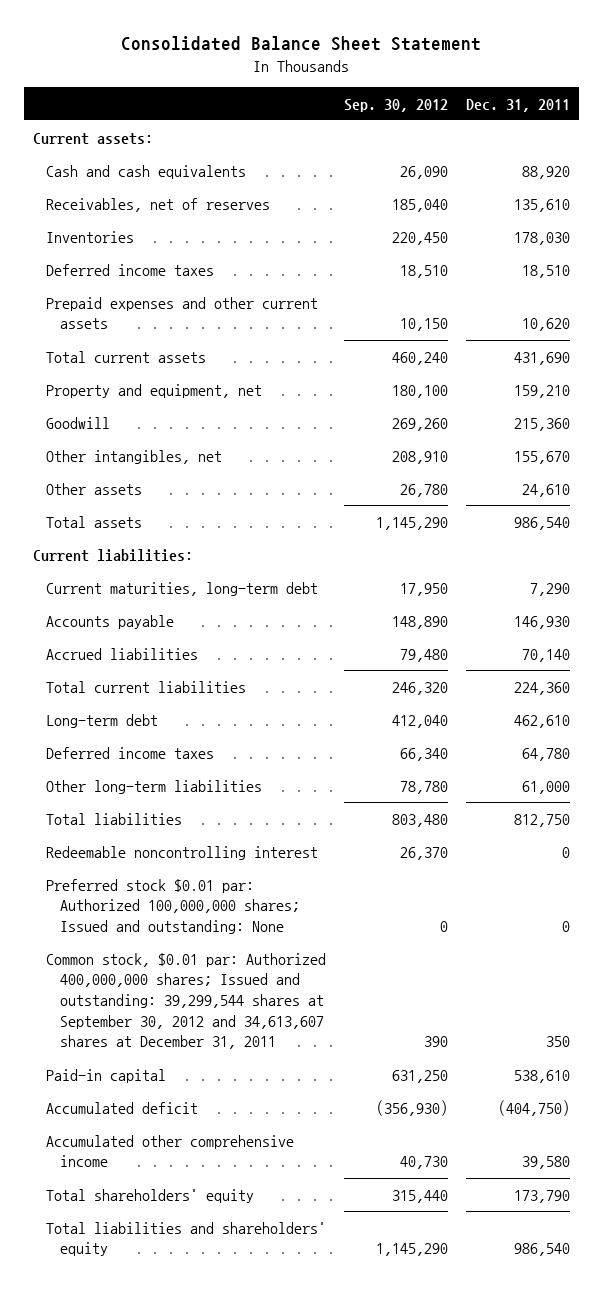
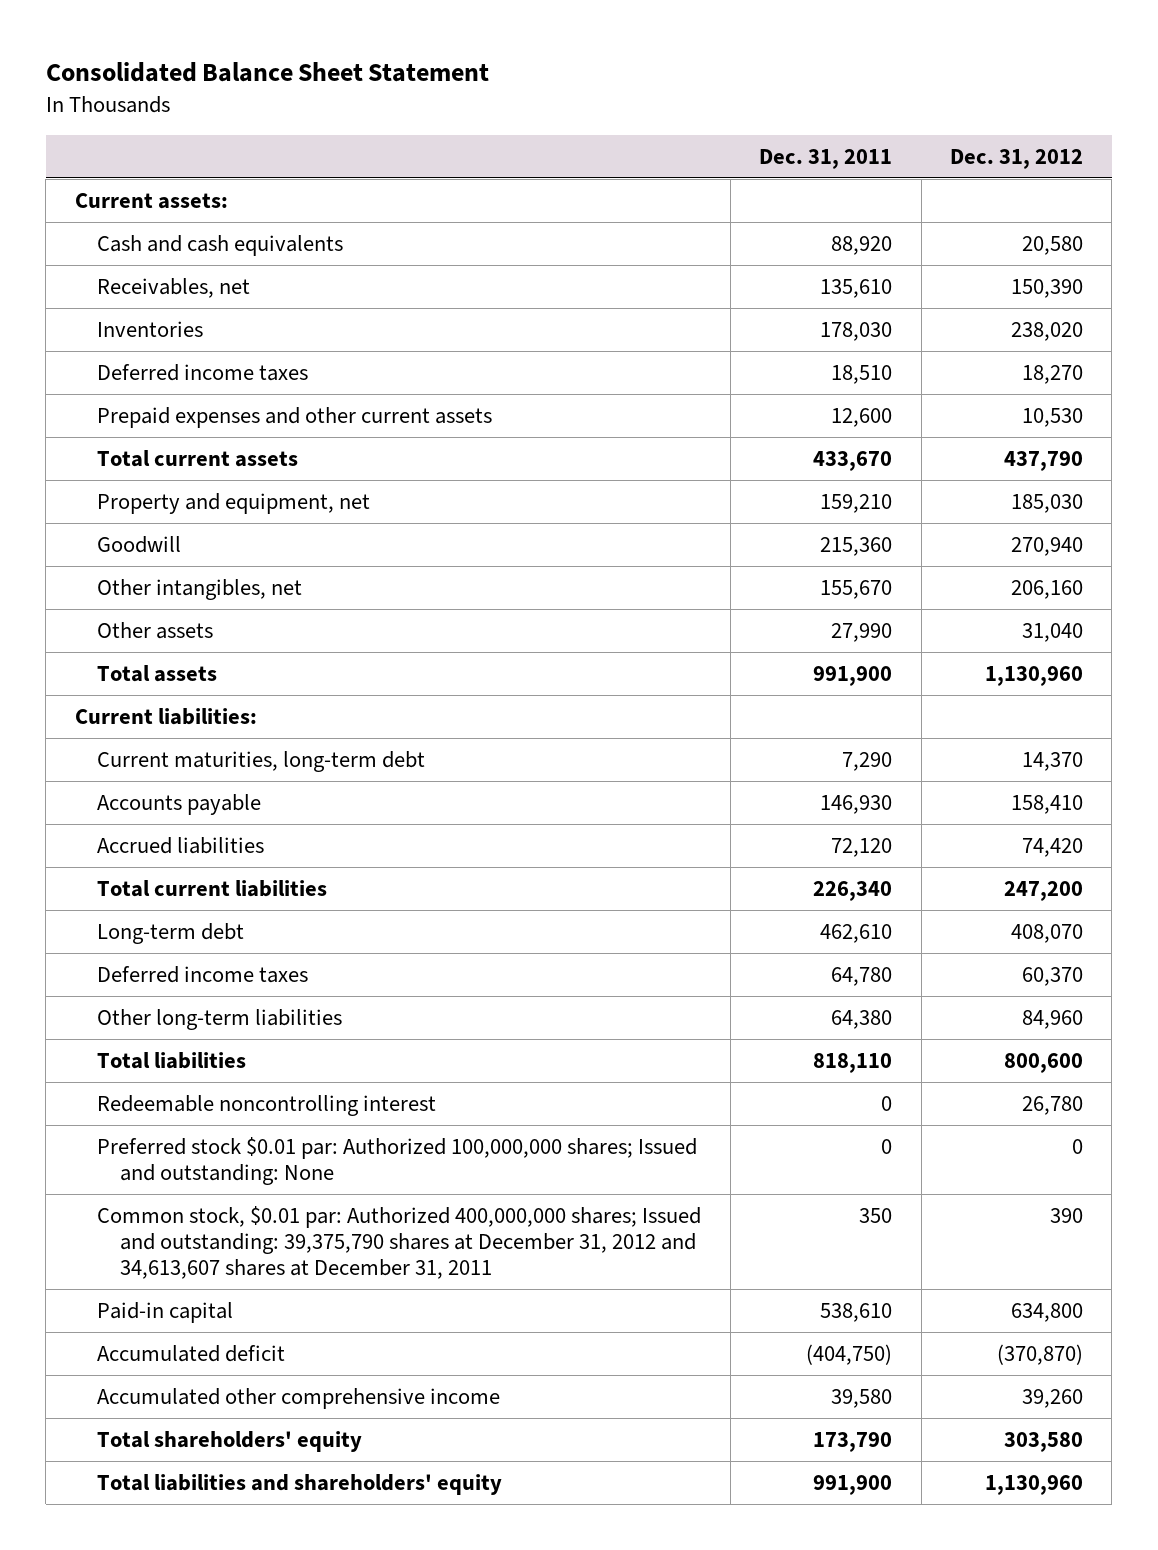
[344,98,449,112] Sep. 30, 2012 -> none
none -> [949,148,1083,169] Dec. 31, 2012
[46,197,271,212] Receivables, net of reserves -> [97,278,251,299] Receivables, net
[522,318,571,332] 10,620 -> [831,408,893,428] 12,600
[514,351,571,365] 431,690 -> [813,451,893,472] 433,670
[522,483,571,497] 24,610 -> [831,623,893,643] 27,990
[514,516,571,530] 986,540 -> [813,666,893,687] 991,900
[522,648,571,662] 70,140 -> [831,838,893,858] 72,120
[514,681,571,695] 224,360 -> [813,881,893,902] 226,340
[522,780,571,794] 61,000 -> [831,1010,893,1030] 64,380
[514,813,571,827] 812,750 -> [813,1053,893,1074] 818,110
[46,952,327,1050] Common stock, $0.01 par: Authorized 400,000,000 shares; Issued and outstanding: 39,299,544 shares at September 30, 2012 and 34,613,607 shares at December 31, 2011 -> [97,1206,702,1280] Common stock, $0.01 par: Authorized 400,000,000 shares; Issued and outstanding: 39,375,790 shares at December 31, 2012 and 34,613,607 shares at December 31, 2011
[514,1243,571,1257] 986,540 -> [813,1475,893,1496] 991,900

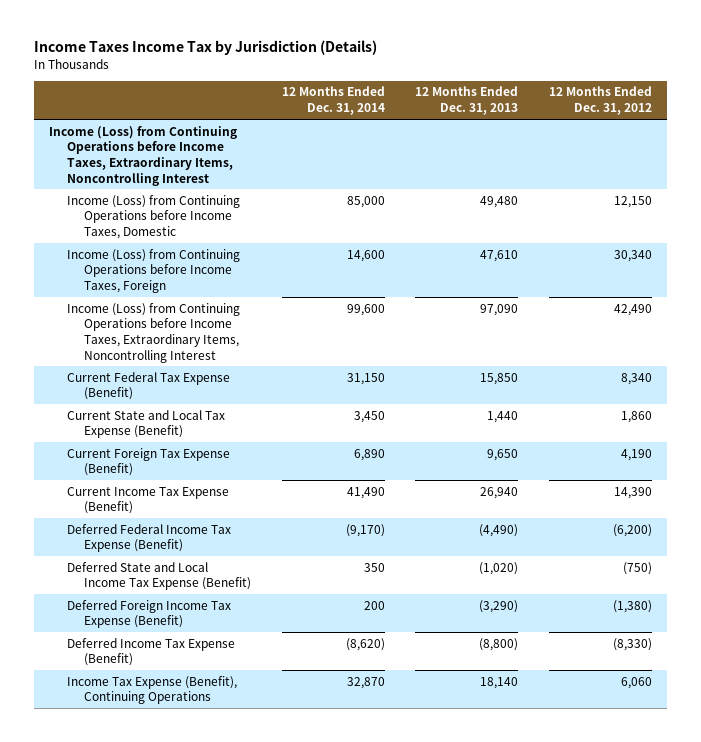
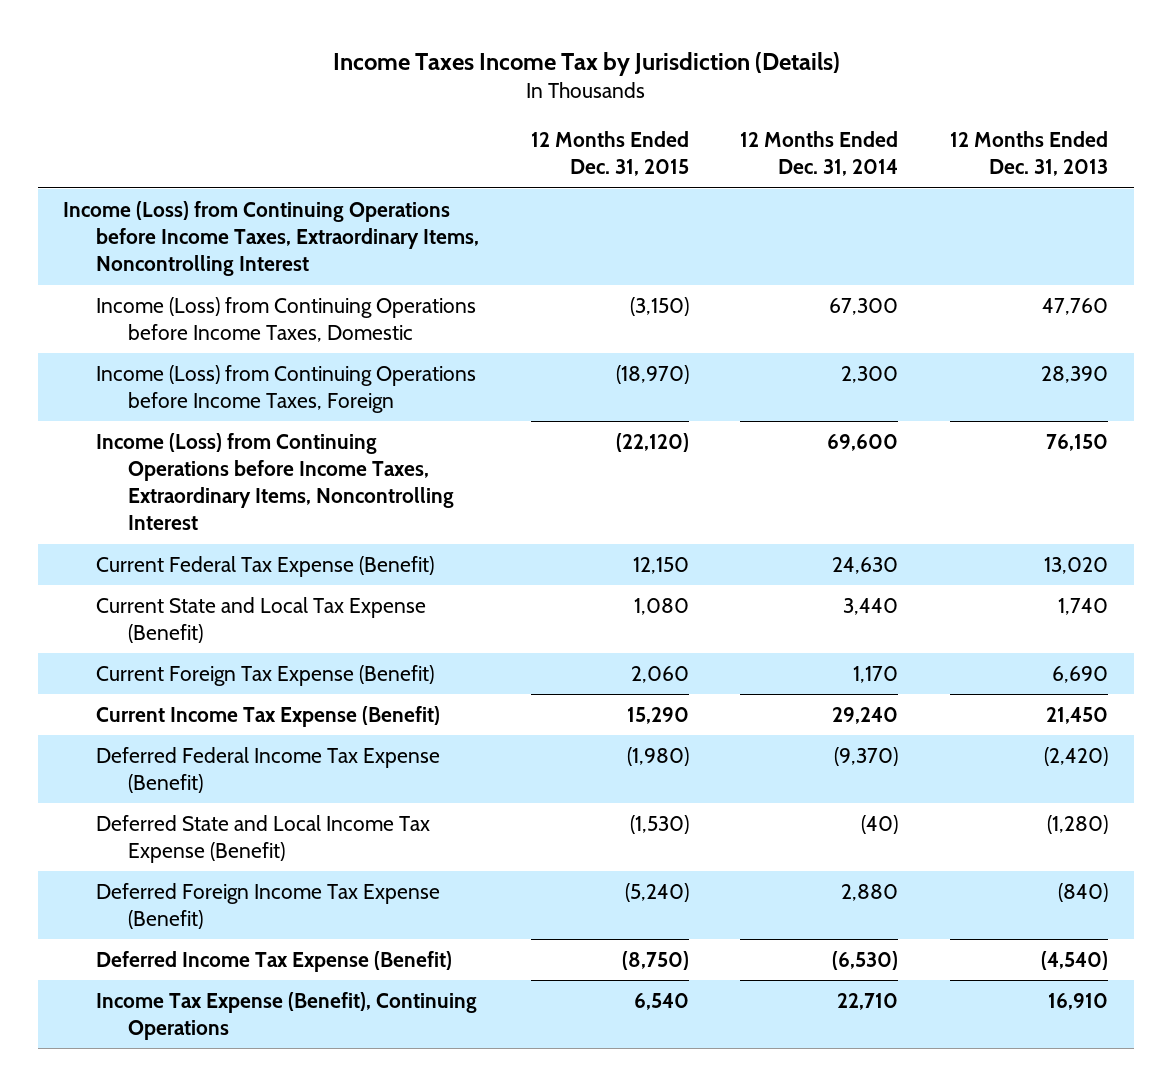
[548,86,652,116] 12 Months Ended Dec. 31, 2012 -> none
none -> [530,131,689,177] 12 Months Ended Dec. 31, 2015
[346,195,385,208] 85,000 -> [829,297,899,315] 67,300
[480,195,519,208] 49,480 -> [1042,297,1109,315] 47,760
[346,249,385,262] 14,600 -> [841,365,899,383] 2,300
[480,249,519,262] 47,610 -> [1041,365,1109,383] 28,390
[346,303,385,316] 99,600 -> [827,433,899,451] 69,600
[480,303,519,316] 97,090 -> [1046,433,1109,451] 76,150
[346,372,385,385] 31,150 -> [832,556,899,574] 24,630
[480,372,519,385] 15,850 -> [1044,556,1109,574] 13,020
[353,410,385,423] 3,450 -> [843,597,899,615] 3,440
[487,410,519,423] 1,440 -> [1058,597,1109,615] 1,740
[353,448,385,461] 6,890 -> [853,665,899,683] 1,170
[487,448,519,461] 9,650 -> [1052,665,1109,683] 6,690
[346,486,385,499] 41,490 -> [832,706,899,724] 29,240
[480,486,519,499] 26,940 -> [1046,706,1109,724] 21,450
[345,523,385,537] (9,170) -> [834,746,899,766] (9,370)
[479,523,519,537] (4,490) -> [1044,746,1109,766] (2,420)
[363,562,385,572] 350 -> [861,814,899,834] (40)
[479,561,519,575] (1,020) -> [1047,814,1109,834] (1,280)
[363,600,385,610] 200 -> [841,883,899,901] 2,880
[479,599,519,613] (3,290) -> [1058,882,1109,902] (840)
[345,637,385,651] (8,620) -> [832,950,899,970] (6,530)
[479,637,519,651] (8,800) -> [1041,950,1109,970] (4,540)
[346,676,385,689] 32,870 -> [837,992,899,1010] 22,710
[480,676,519,689] 18,140 -> [1048,992,1109,1010] 16,910

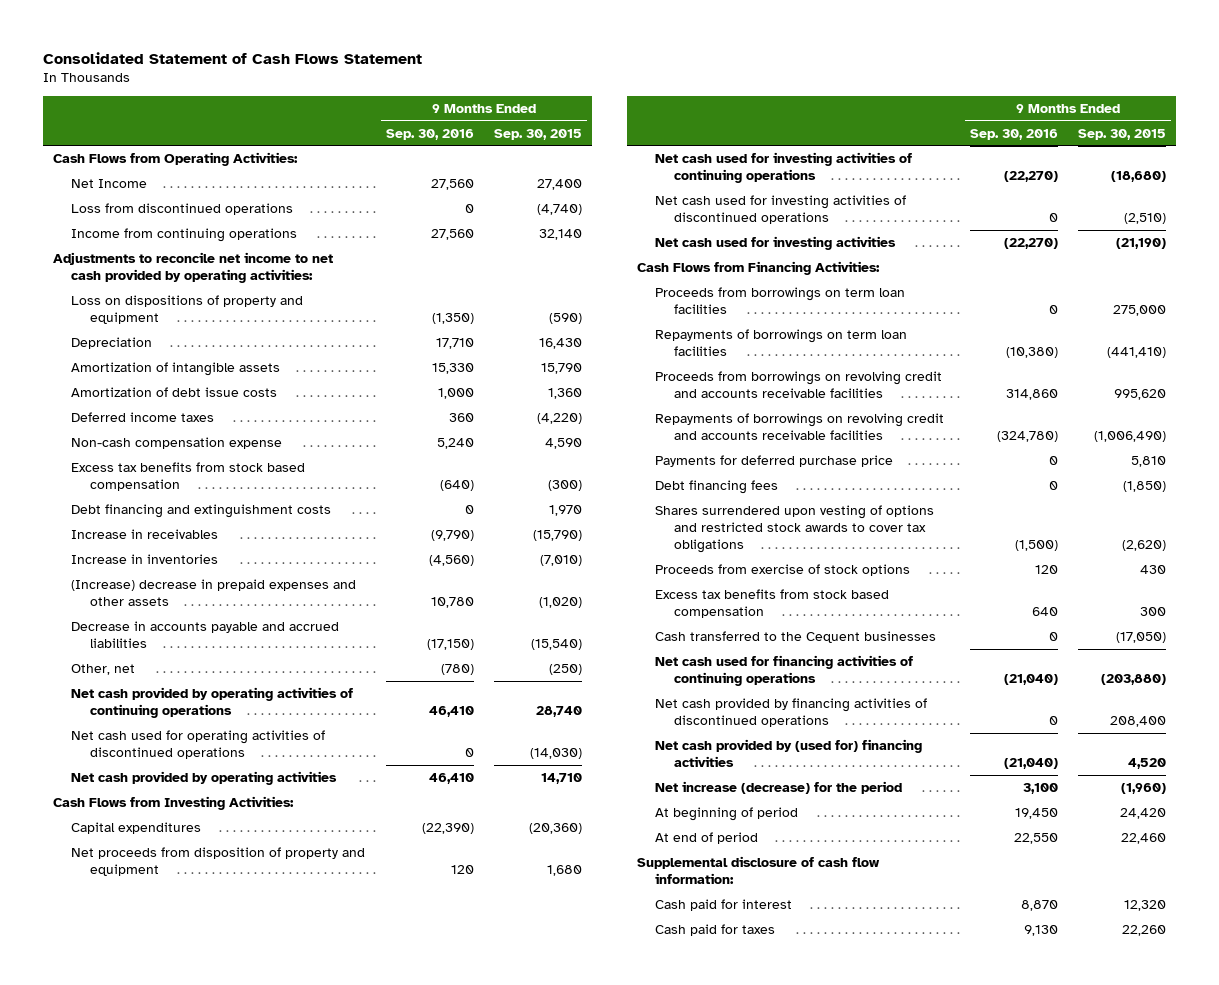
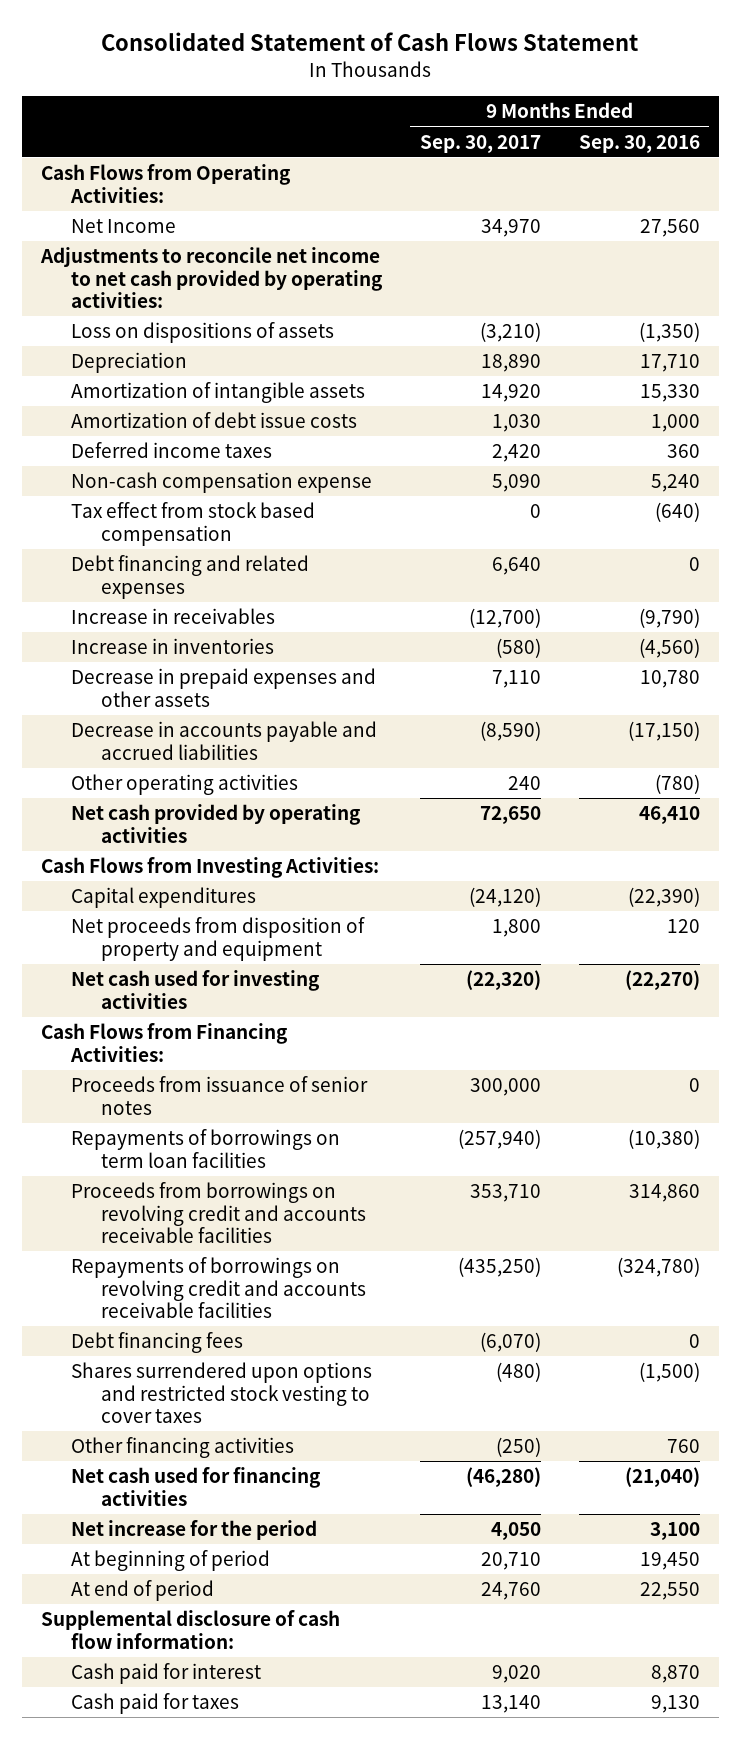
[494,128,583,140] Sep. 30, 2015 -> none
none -> [419,134,541,153] Sep. 30, 2017
[71,202,294,215] Loss from discontinued operations -> none
[71,227,298,242] Income from continuing operations -> none
[71,294,304,325] Loss on dispositions of property and equipment -> [71,322,335,344] Loss on dispositions of assets
[71,461,306,492] Excess tax benefits from stock based compensation -> [71,502,316,546] Tax effect from stock based compensation
[71,503,332,518] Debt financing and extinguishment costs -> [71,555,310,599] Debt financing and related expenses
[71,578,357,607] (Increase) decrease in prepaid expenses and other assets -> [71,668,377,707] Decrease in prepaid expenses and other assets
[71,663,136,675] Other, net -> none
[71,686,354,719] Net cash provided by operating activities of continuing operations -> none
[71,729,326,760] Net cash used for operating activities of discontinued operations -> none
none -> [71,774,299,796] Other operating activities
[655,151,913,184] Net cash used for investing activities of continuing operations -> none
[655,194,907,225] Net cash used for investing activities of discontinued operations -> none
[655,286,906,315] Proceeds from borrowings on term loan facilities -> none
none -> [71,1076,369,1115] Proceeds from issuance of senior notes
[655,454,894,467] Payments for deferred purchase price -> none
[655,563,911,576] Proceeds from exercise of stock options -> none
[655,588,890,619] Excess tax benefits from stock based compensation -> none
[655,630,937,643] Cash transferred to the Cequent businesses -> none
[655,654,914,687] Net cash used for financing activities of continuing operations -> none
[655,697,928,728] Net cash provided by financing activities of discontinued operations -> none
[655,504,935,554] Shares surrendered upon vesting of options and restricted stock awards to cover tax obligations -> [71,1362,373,1424] Shares surrendered upon options and restricted stock vesting to cover taxes
none -> [71,1437,295,1459] Other financing activities
[655,738,923,768] Net cash provided by (used for) financing activities -> [71,1467,322,1506] Net cash used for financing activities
[655,780,903,794] Net increase (decrease) for the period -> [71,1520,318,1541] Net increase for the period

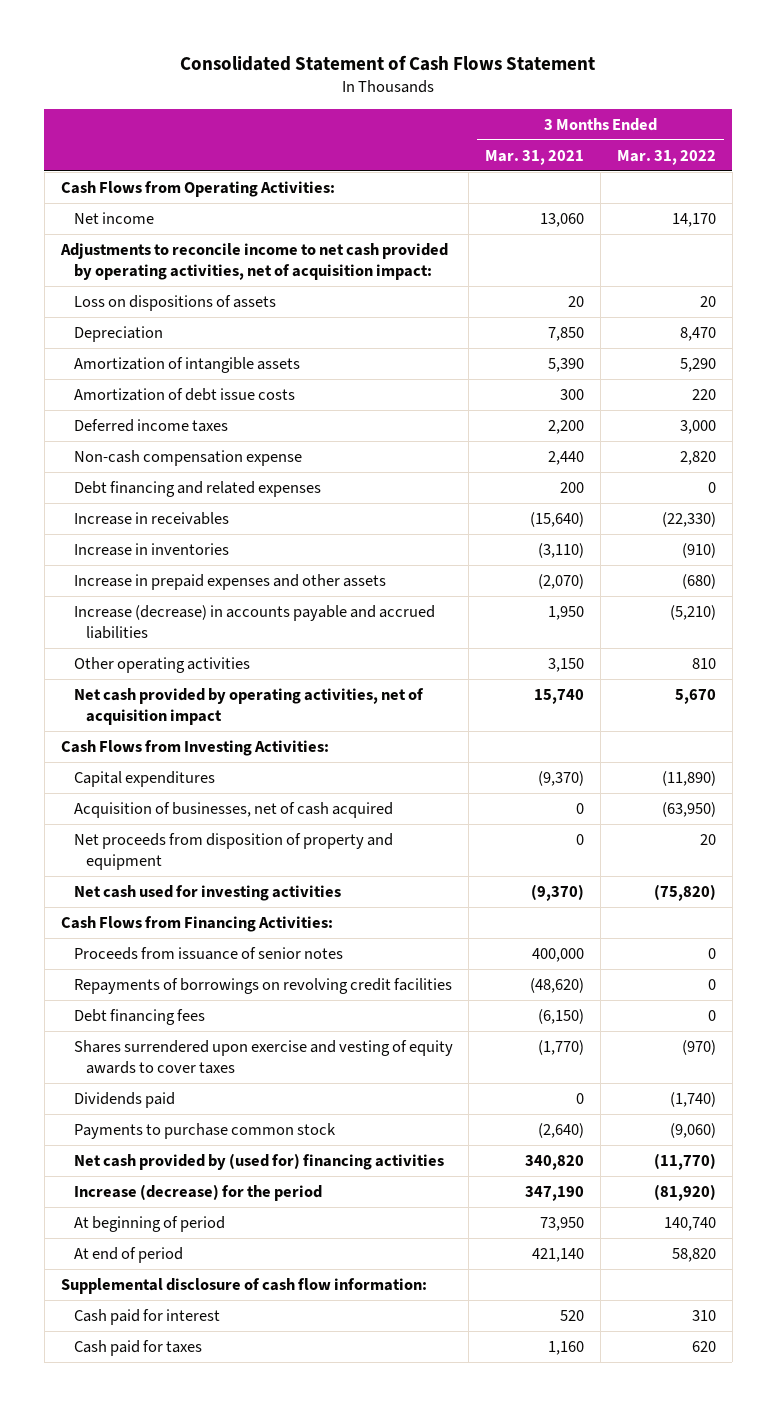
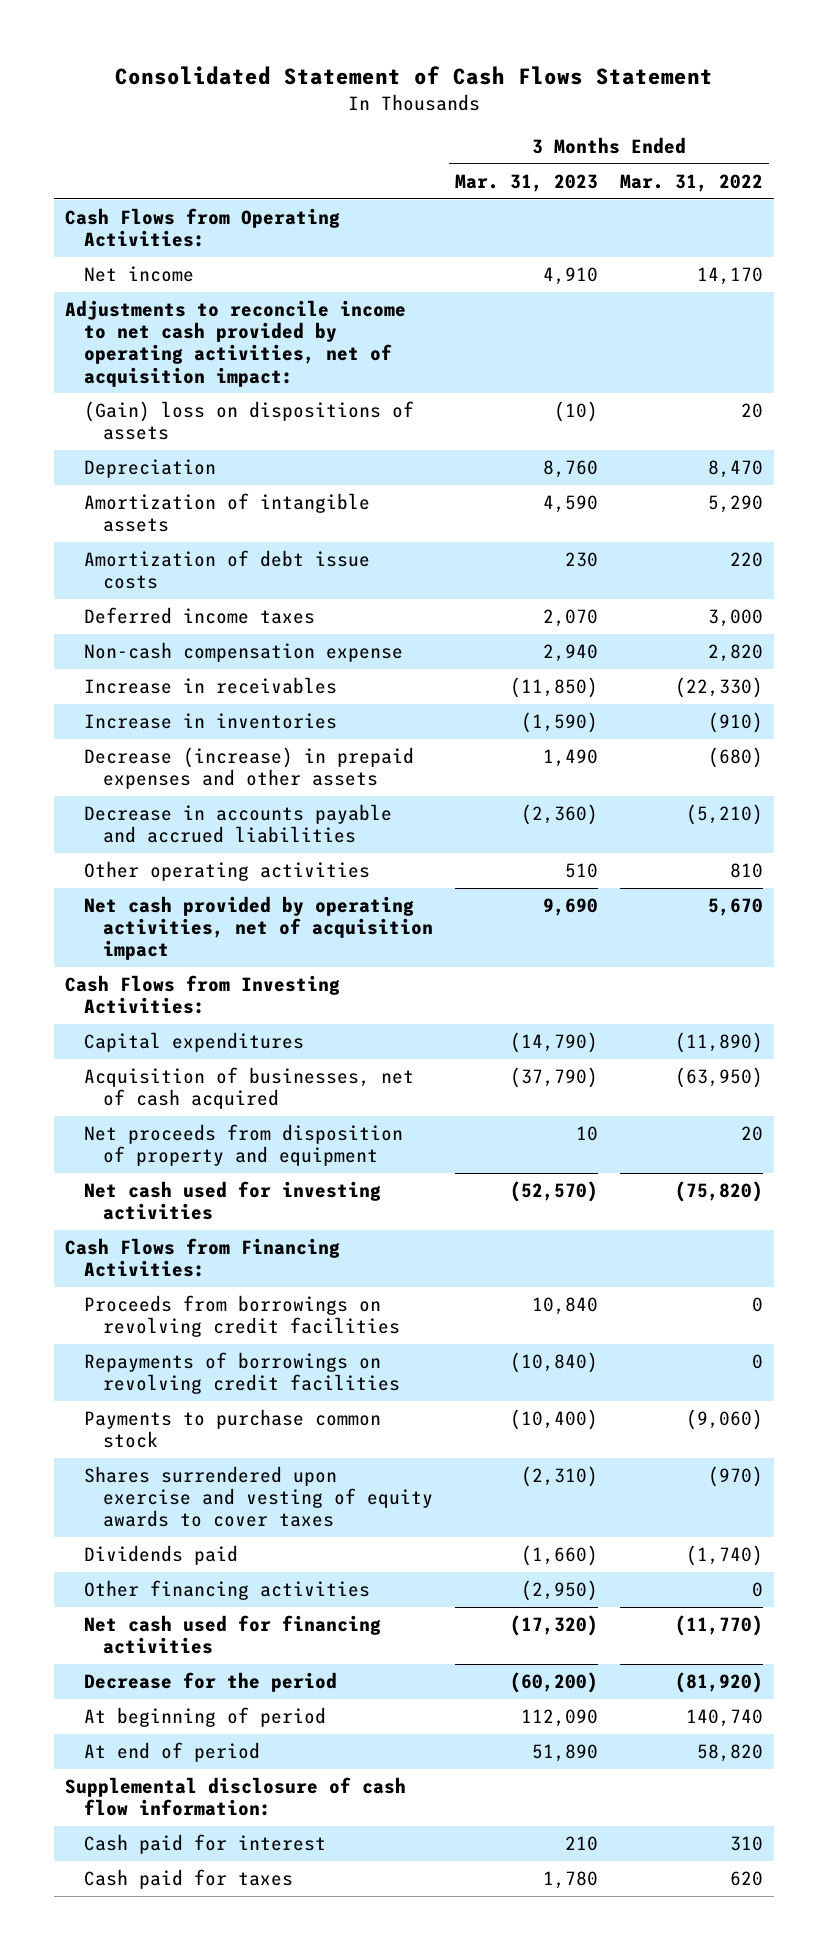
[485,149,585,165] Mar. 31, 2021 -> none
none -> [455,174,599,193] Mar. 31, 2023
[73,294,276,311] Loss on dispositions of assets -> [84,401,415,441] (Gain) loss on dispositions of assets
[73,480,321,497] Debt financing and related expenses -> none
[73,573,386,590] Increase in prepaid expenses and other assets -> [84,747,415,790] Decrease (increase) in prepaid expenses and other assets
[73,604,435,640] Increase (decrease) in accounts payable and accrued liabilities -> [84,804,393,844] Decrease in accounts payable and accrued liabilities
[73,946,343,960] Proceeds from issuance of senior notes -> none
none -> [84,1295,400,1338] Proceeds from borrowings on revolving credit facilities
[73,1008,205,1025] Debt financing fees -> none
[73,1122,336,1139] Payments to purchase common stock -> [84,1409,382,1449] Payments to purchase common stock
none -> [84,1580,371,1601] Other financing activities
[73,1152,444,1170] Net cash provided by (used for) financing activities -> [84,1615,382,1655] Net cash used for financing activities
[73,1183,322,1201] Increase (decrease) for the period -> [84,1672,338,1693] Decrease for the period

